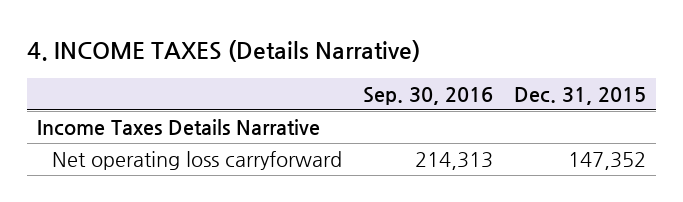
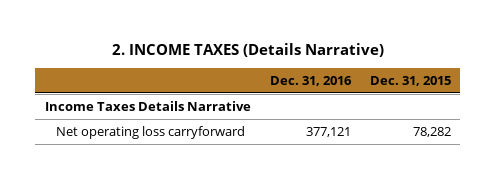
[26,39,420,62] 4. INCOME TAXES (Details Narrative) -> [111,43,384,58] 2. INCOME TAXES (Details Narrative)
[363,87,494,106] Sep. 30, 2016 -> none
none -> [269,75,352,86] Dec. 31, 2016
[567,151,646,170] 147,352 -> [412,126,451,137] 78,282

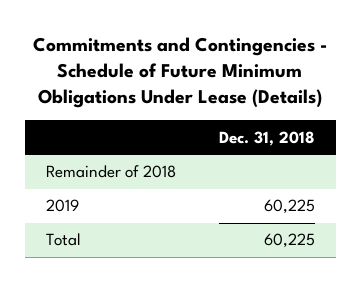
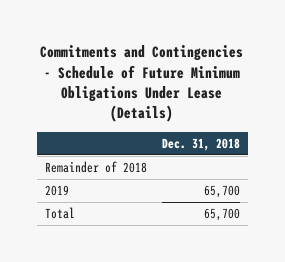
[263,199,315,215] 60,225 -> [204,185,241,199] 65,700
[263,233,315,249] 60,225 -> [204,208,241,222] 65,700

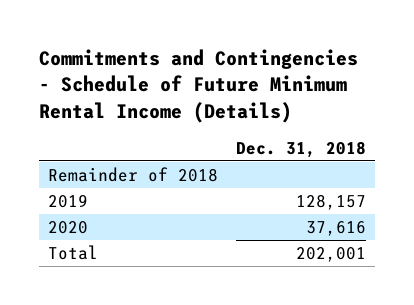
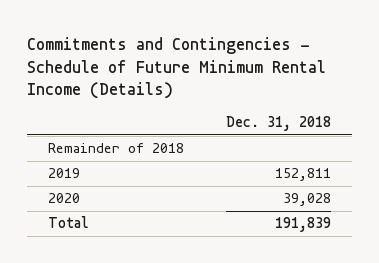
[296,193,367,210] 128,157 -> [274,168,331,182] 152,811
[306,220,367,236] 37,616 -> [282,193,331,207] 39,028
[296,246,367,262] 202,001 -> [274,217,331,233] 191,839

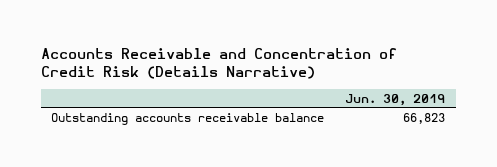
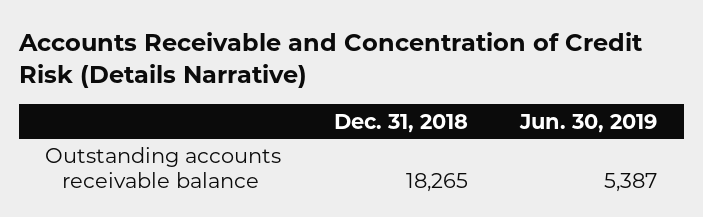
none -> [333,113,468,133] Dec. 31, 2018
[403,112,446,124] 66,823 -> [604,172,658,192] 5,387

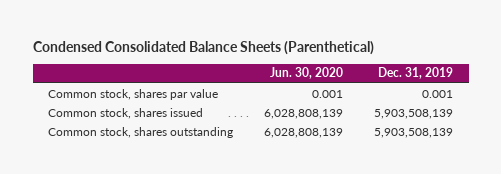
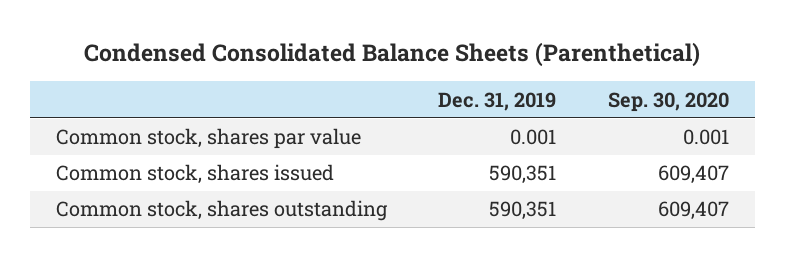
[270,67,344,80] Jun. 30, 2020 -> none
none -> [608,91,730,112] Sep. 30, 2020
[374,108,454,119] 5,903,508,139 -> [489,165,557,185] 590,351
[374,127,454,138] 5,903,508,139 -> [489,201,557,221] 590,351

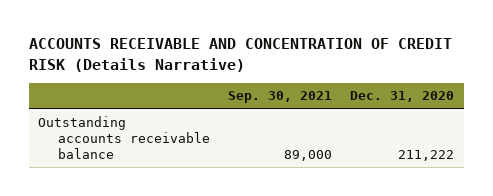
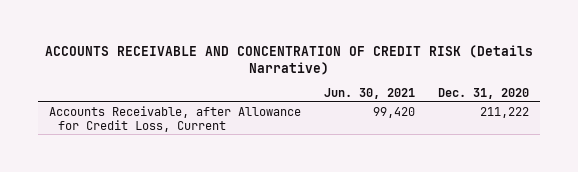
[228,91,333,104] Sep. 30, 2021 -> none
none -> [324,88,416,100] Jun. 30, 2021
[38,115,211,160] Outstanding accounts receivable balance -> [49,105,302,132] Accounts Receivable, after Allowance for Credit Loss, Current

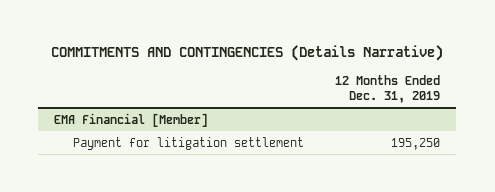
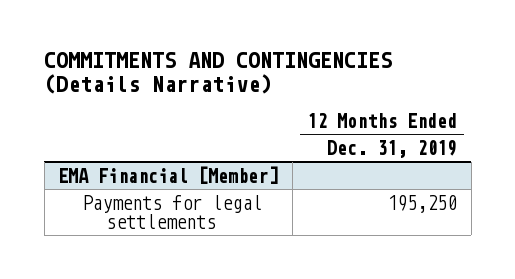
[72,136,304,150] Payment for litigation settlement -> [82,194,263,229] Payments for legal settlements

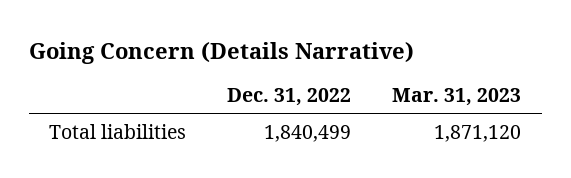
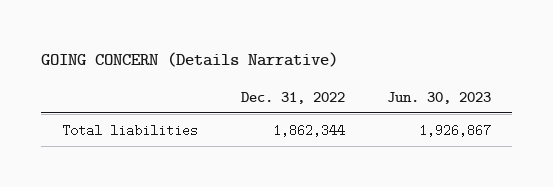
[28,41,414,64] Going Concern (Details Narrative) -> [41,52,339,68] GOING CONCERN (Details Narrative)
[392,88,522,107] Mar. 31, 2023 -> none
none -> [387,91,492,104] Jun. 30, 2023
[264,124,352,142] 1,840,499 -> [272,123,345,137] 1,862,344

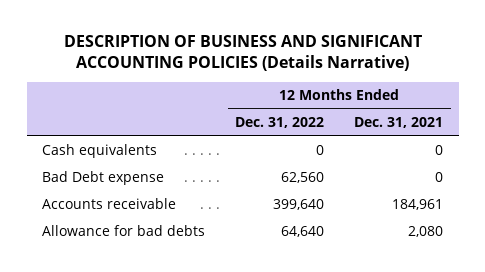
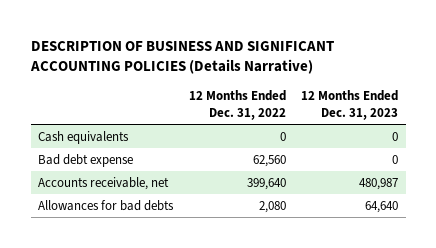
[354,117,444,129] Dec. 31, 2021 -> none
none -> [300,90,398,120] 12 Months Ended Dec. 31, 2023
[41,171,164,186] Bad Debt expense -> [38,153,134,167] Bad debt expense
[41,198,176,210] Accounts receivable -> [38,176,170,190] Accounts receivable, net
[41,225,205,237] Allowance for bad debts -> [38,199,175,211] Allowances for bad debts
[281,226,325,238] 64,640 -> [258,200,286,213] 2,080

